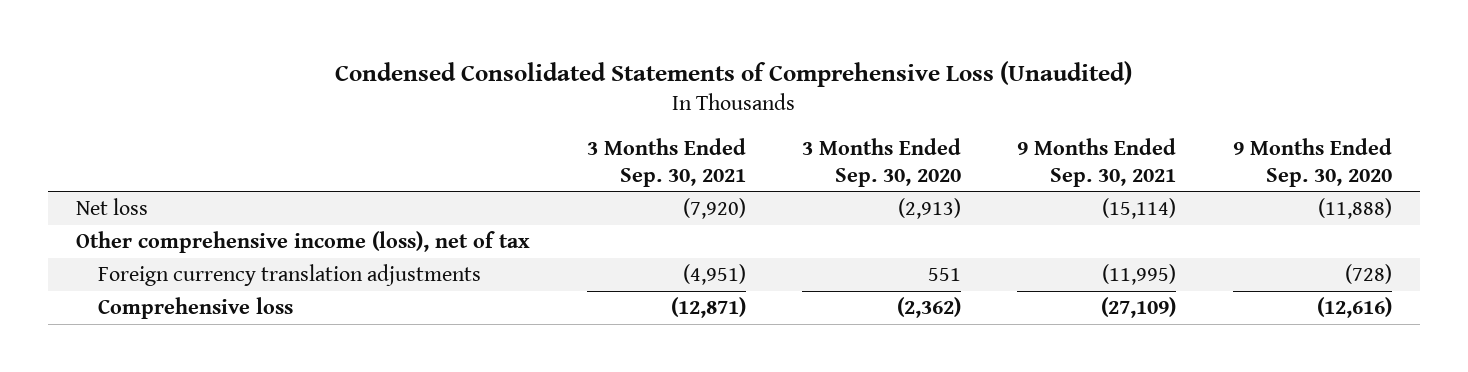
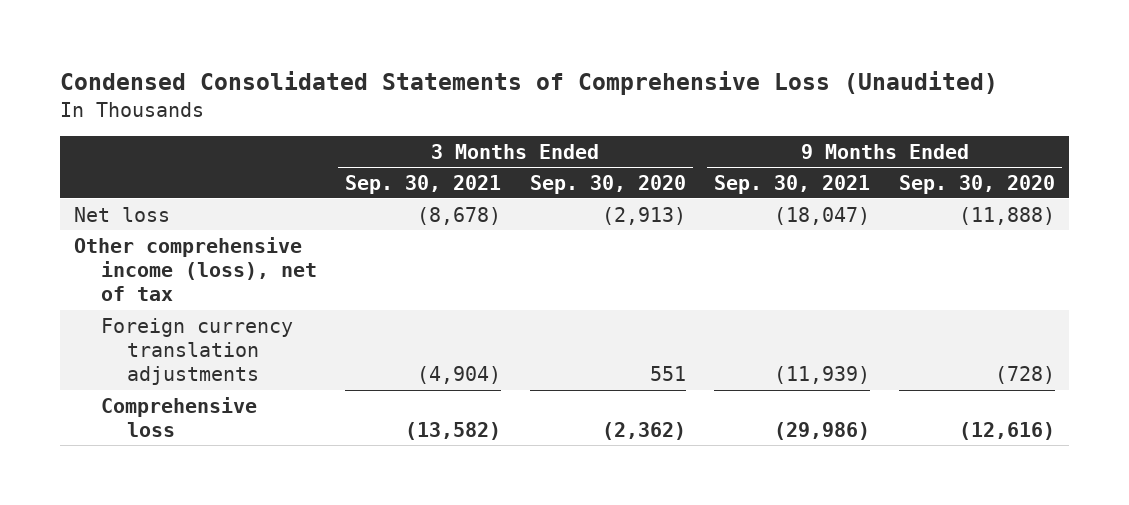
[682,198,746,220] (7,920) -> [417,206,502,225] (8,678)
[1102,198,1177,220] (15,114) -> [774,206,871,225] (18,047)
[682,264,746,286] (4,951) -> [417,366,502,385] (4,904)
[1102,264,1177,286] (11,995) -> [774,366,871,385] (11,939)
[670,297,746,319] (12,871) -> [405,421,502,440] (13,582)
[1101,297,1177,319] (27,109) -> [774,421,871,440] (29,986)

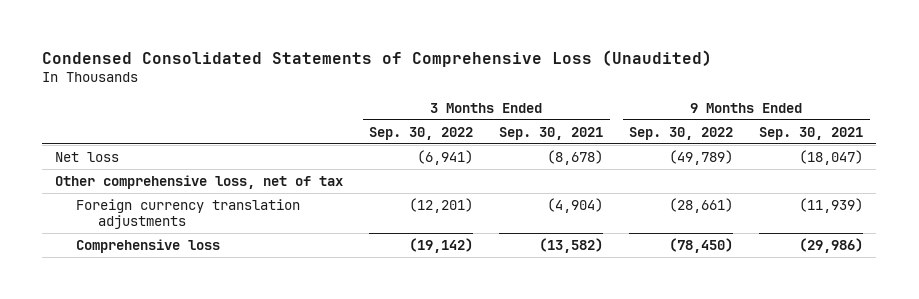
[529,174,686,194] Sep. 30, 2020 -> none
[898,174,1055,194] Sep. 30, 2020 -> none
none -> [369,126,474,140] Sep. 30, 2022
none -> [629,126,734,140] Sep. 30, 2022
[74,236,317,302] Other comprehensive income (loss), net of tax -> [55,174,344,189] Other comprehensive loss, net of tax

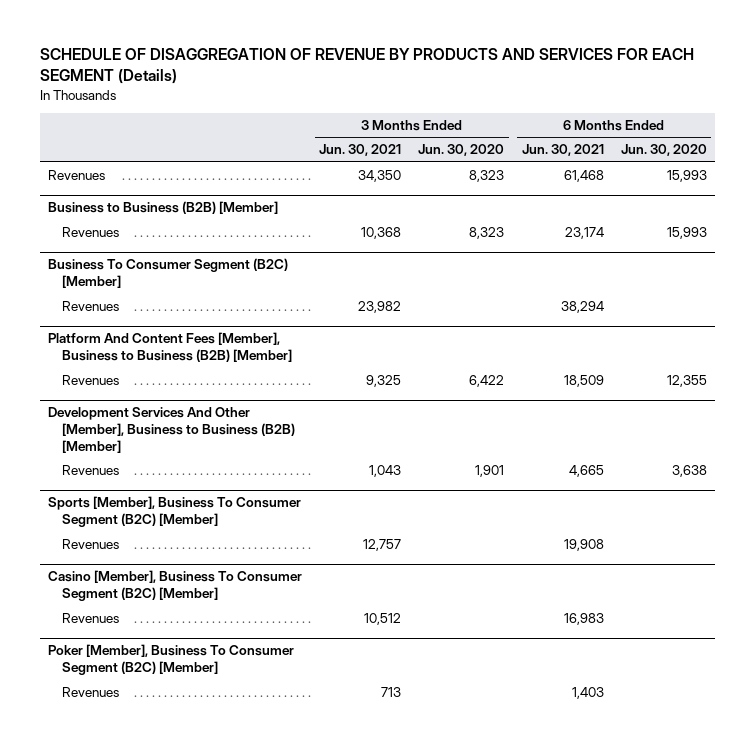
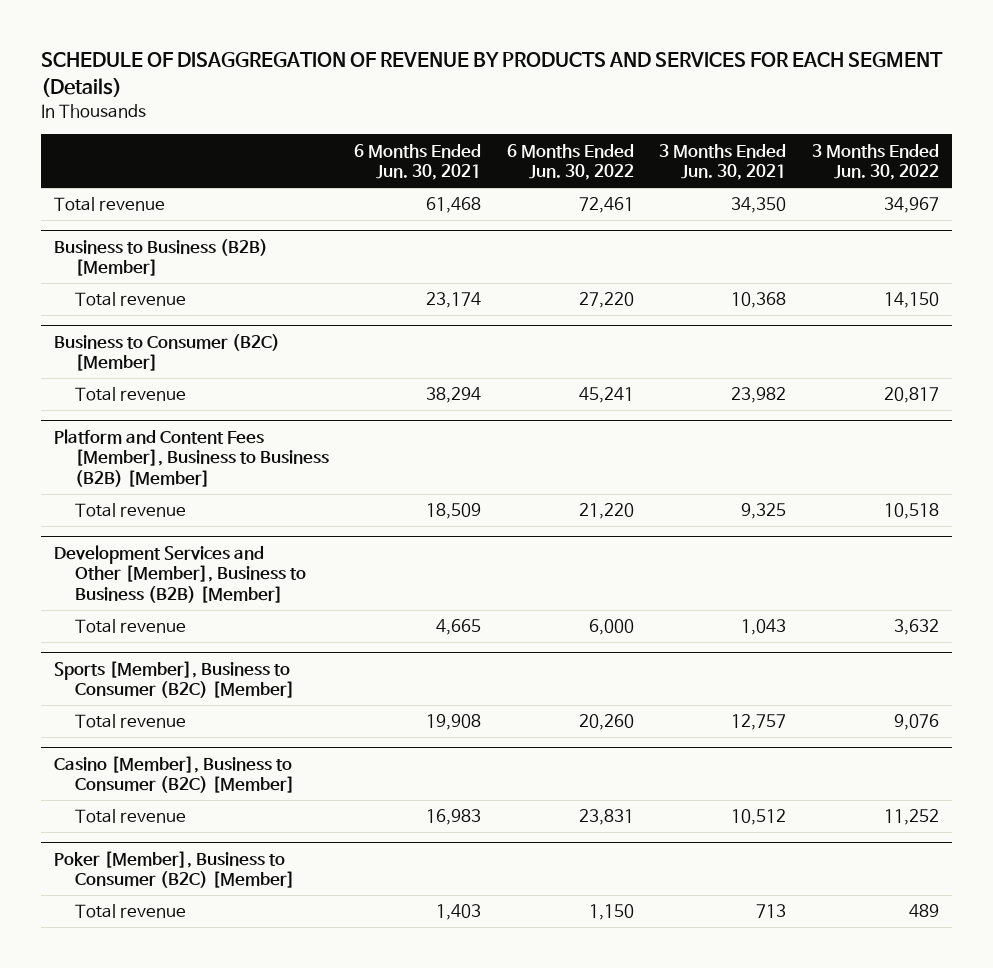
[418,144,505,157] Jun. 30, 2020 -> none
[620,144,707,157] Jun. 30, 2020 -> none
none -> [506,143,634,181] 6 Months Ended Jun. 30, 2022
none -> [812,143,940,181] 3 Months Ended Jun. 30, 2022
[48,170,106,181] Revenues -> [53,197,165,212] Total revenue
[62,227,120,238] Revenues -> [74,292,186,307] Total revenue
[48,258,289,289] Business To Consumer Segment (B2C) [Member] -> [53,333,280,372] Business to Consumer (B2C) [Member]
[62,301,120,312] Revenues -> [74,387,186,402] Total revenue
[48,332,293,363] Platform And Content Fees [Member], Business to Business (B2B) [Member] -> [53,428,329,488] Platform and Content Fees [Member], Business to Business (B2B) [Member]
[62,375,120,386] Revenues -> [74,503,186,518] Total revenue
[48,407,296,454] Development Services And Other [Member], Business to Business (B2B) [Member] -> [53,544,306,604] Development Services and Other [Member], Business to Business (B2B) [Member]
[62,465,120,476] Revenues -> [74,619,186,634] Total revenue
[48,496,302,528] Sports [Member], Business To Consumer Segment (B2C) [Member] -> [53,660,295,699] Sports [Member], Business to Consumer (B2C) [Member]
[62,539,120,550] Revenues -> [74,714,186,729] Total revenue
[48,570,303,602] Casino [Member], Business To Consumer Segment (B2C) [Member] -> [53,755,295,794] Casino [Member], Business to Consumer (B2C) [Member]
[62,613,120,624] Revenues -> [74,809,186,824] Total revenue
[48,644,295,676] Poker [Member], Business To Consumer Segment (B2C) [Member] -> [53,850,295,889] Poker [Member], Business to Consumer (B2C) [Member]
[62,687,120,698] Revenues -> [74,904,186,919] Total revenue

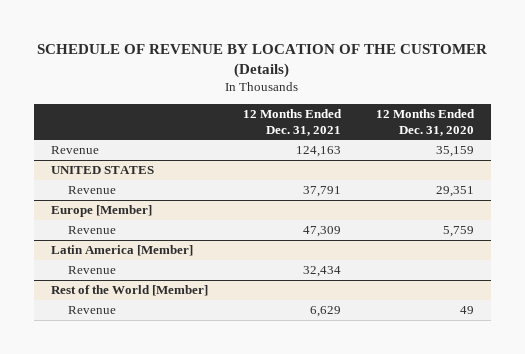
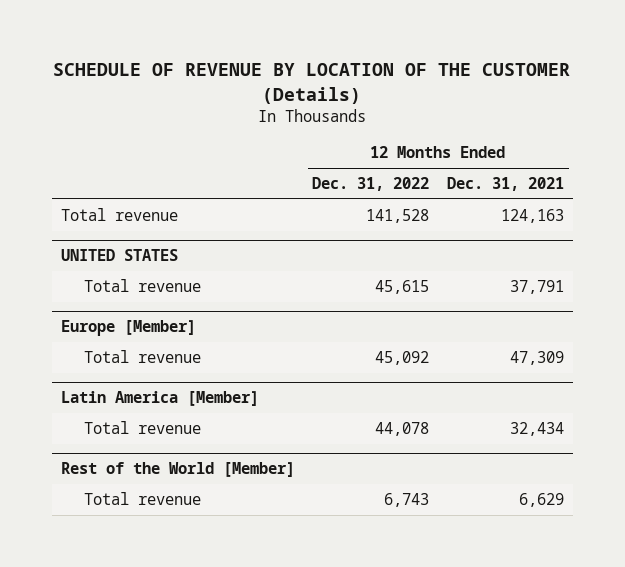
[375,109,475,136] 12 Months Ended Dec. 31, 2020 -> none
none -> [312,177,430,192] Dec. 31, 2022
[50,146,99,155] Revenue -> [60,207,178,221] Total revenue
[67,186,116,195] Revenue -> [84,278,202,292] Total revenue
[67,226,116,235] Revenue -> [84,349,202,363] Total revenue
[67,266,116,275] Revenue -> [84,420,202,434] Total revenue
[67,306,116,315] Revenue -> [84,491,202,505] Total revenue

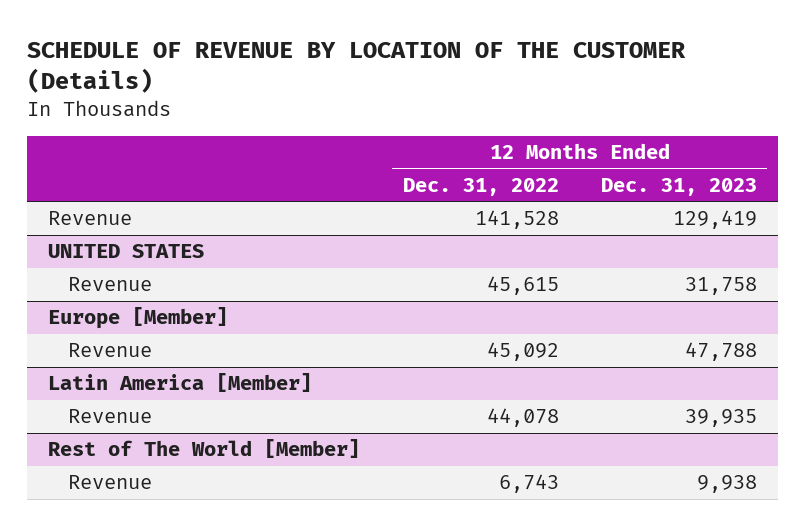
[447,177,565,192] Dec. 31, 2021 -> none
none -> [600,178,757,197] Dec. 31, 2023
[60,207,178,221] Total revenue -> [48,211,133,226] Revenue
[84,278,202,292] Total revenue -> [68,277,153,292] Revenue
[84,349,202,363] Total revenue -> [68,343,153,358] Revenue
[84,420,202,434] Total revenue -> [68,409,153,424] Revenue
[60,462,295,478] Rest of the World [Member] -> [48,439,361,459] Rest of The World [Member]
[84,491,202,505] Total revenue -> [68,475,153,490] Revenue

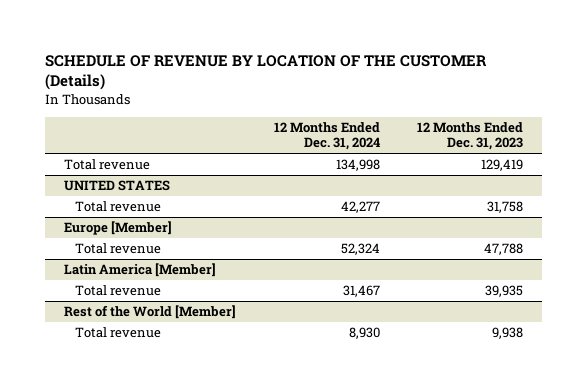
[402,178,559,197] Dec. 31, 2022 -> none
none -> [273,122,380,151] 12 Months Ended Dec. 31, 2024
[48,211,133,226] Revenue -> [64,159,151,171] Total revenue
[68,277,153,292] Revenue -> [75,201,162,213] Total revenue
[68,343,153,358] Revenue -> [75,243,162,255] Total revenue
[68,409,153,424] Revenue -> [75,285,162,297] Total revenue
[48,439,361,459] Rest of The World [Member] -> [64,305,237,320] Rest of the World [Member]
[68,475,153,490] Revenue -> [75,327,162,339] Total revenue

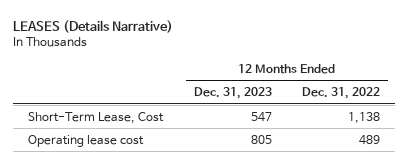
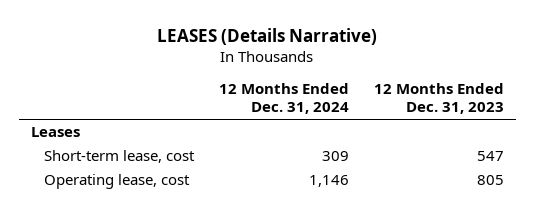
[302,87,381,100] Dec. 31, 2022 -> none
none -> [218,82,349,115] 12 Months Ended Dec. 31, 2024
none -> [31,127,81,138] Leases
[28,111,165,124] Short-Term Lease, Cost -> [44,150,196,164] Short-term lease, cost
[28,134,145,147] Operating lease cost -> [44,174,191,190] Operating lease, cost

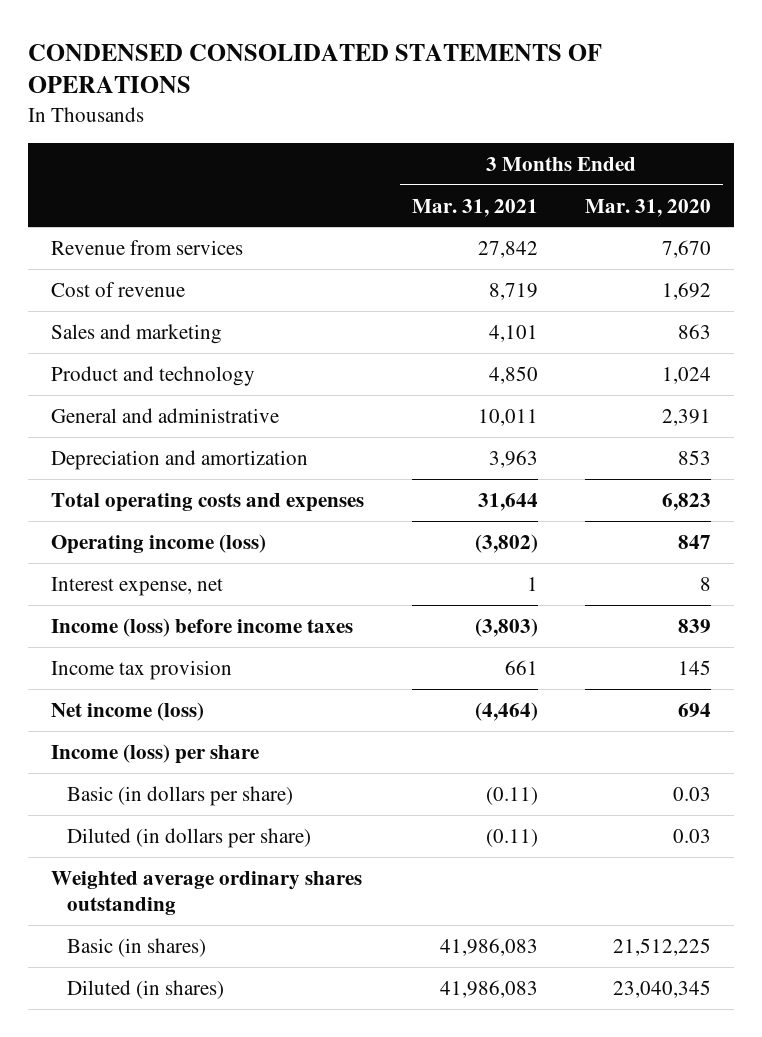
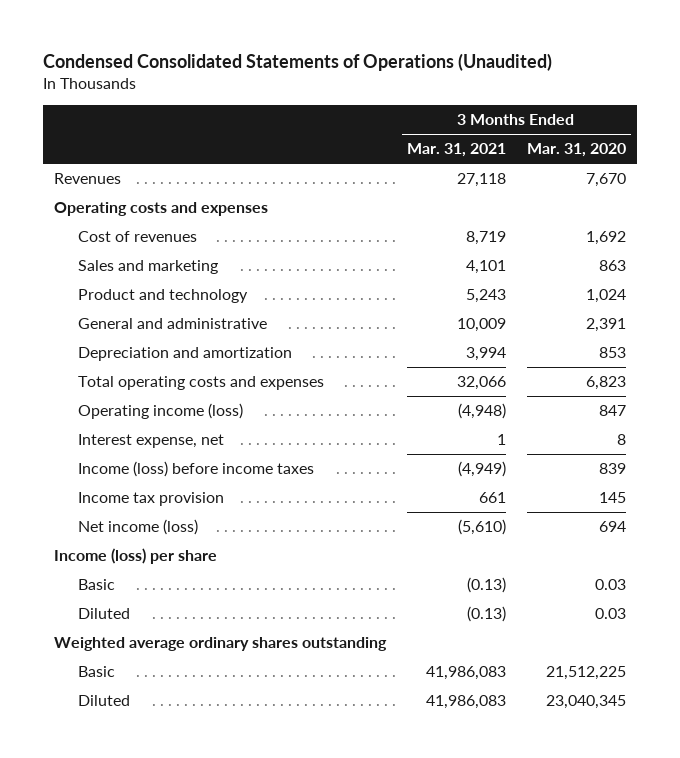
[27,43,602,94] CONDENSED CONSOLIDATED STATEMENTS OF OPERATIONS -> [43,52,553,71] Condensed Consolidated Statements of Operations (Unaudited)
[51,239,244,255] Revenue from services -> none
none -> [53,173,121,185] Revenues
none -> [53,202,268,217] Operating costs and expenses
[51,281,186,297] Cost of revenue -> [78,231,198,243] Cost of revenues
[488,365,538,384] 4,850 -> [465,289,506,304] 5,243
[477,408,538,426] 10,011 -> [456,318,506,333] 10,009
[488,449,538,468] 3,963 -> [465,347,506,362] 3,994
[477,492,538,511] 31,644 -> [456,376,506,391] 32,066
[474,533,538,553] (3,802) -> [457,403,506,420] (4,948)
[474,617,538,637] (3,803) -> [457,461,506,478] (4,949)
[474,701,538,721] (4,464) -> [457,519,506,536] (5,610)
[67,785,294,806] Basic (in dollars per share) -> [78,579,116,591] Basic
[485,786,538,805] (0.11) -> [466,577,506,594] (0.13)
[67,827,312,848] Diluted (in dollars per share) -> [78,608,131,620] Diluted
[485,828,538,847] (0.11) -> [466,606,506,623] (0.13)
[67,937,207,957] Basic (in shares) -> [78,666,116,678] Basic
[67,979,225,999] Diluted (in shares) -> [78,695,131,707] Diluted

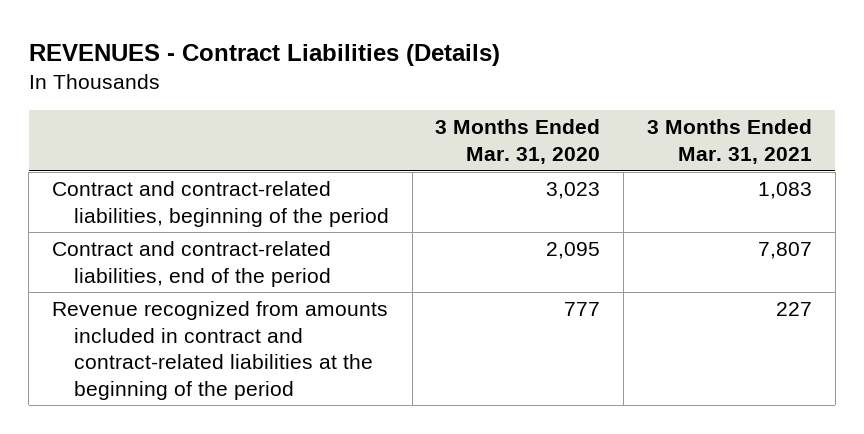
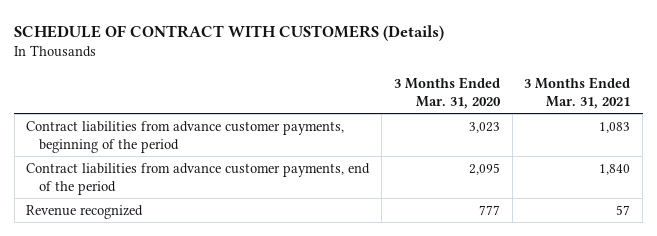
[28,44,500,67] REVENUES - Contract Liabilities (Details) -> [14,24,445,41] SCHEDULE OF CONTRACT WITH CUSTOMERS (Details)
[51,301,388,400] Revenue recognized from amounts included in contract and contract-related liabilities at the beginning of the period -> none
[51,181,389,227] Contract and contract-related liabilities, beginning of the period -> [26,120,345,153] Contract liabilities from advance customer payments, beginning of the period
[51,241,331,287] Contract and contract-related liabilities, end of the period -> [26,162,371,195] Contract liabilities from advance customer payments, end of the period
[758,242,813,260] 7,807 -> [599,163,631,175] 1,840
none -> [26,204,144,219] Revenue recognized

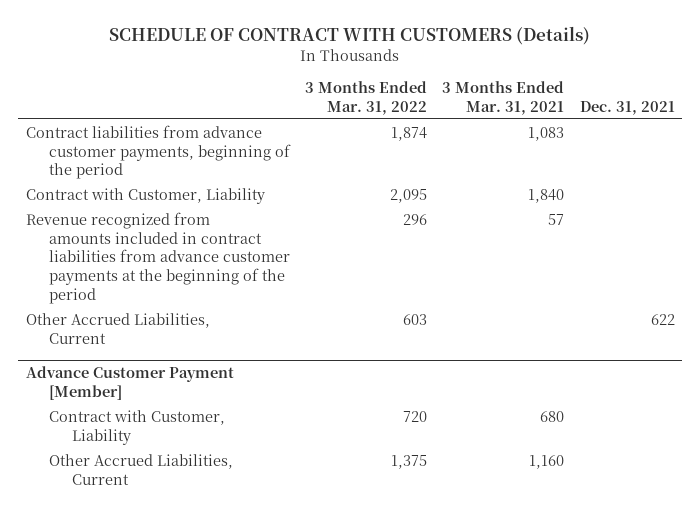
[393,76,501,109] 3 Months Ended Mar. 31, 2020 -> none
none -> [305,81,428,115] 3 Months Ended Mar. 31, 2022
none -> [579,100,675,115] Dec. 31, 2021
[26,162,371,195] Contract liabilities from advance customer payments, end of the period -> [25,187,265,204] Contract with Customer, Liability
[26,204,144,219] Revenue recognized -> [25,211,290,305] Revenue recognized from amounts included in contract liabilities from advance customer payments at the beginning of the period
none -> [25,312,210,344] Other Accrued Liabilities, Current
none -> [25,366,234,400] Advance Customer Payment [Member]
none -> [48,409,225,445] Contract with Customer, Liability
none -> [48,453,233,485] Other Accrued Liabilities, Current

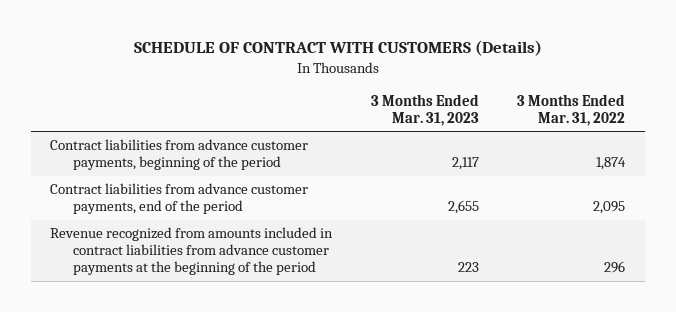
[442,81,565,115] 3 Months Ended Mar. 31, 2021 -> none
[579,100,675,115] Dec. 31, 2021 -> none
none -> [370,93,479,126] 3 Months Ended Mar. 31, 2023
[25,187,265,204] Contract with Customer, Liability -> [50,183,309,215] Contract liabilities from advance customer payments, end of the period
[25,312,210,344] Other Accrued Liabilities, Current -> none
[25,366,234,400] Advance Customer Payment [Member] -> none
[48,409,225,445] Contract with Customer, Liability -> none
[48,453,233,485] Other Accrued Liabilities, Current -> none

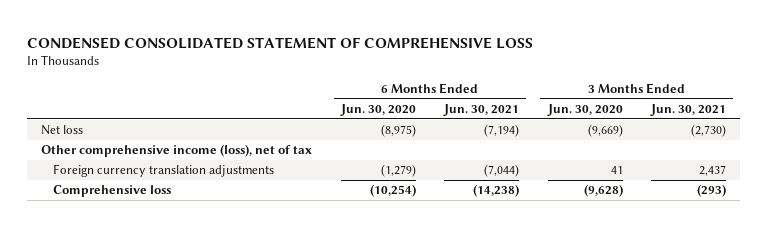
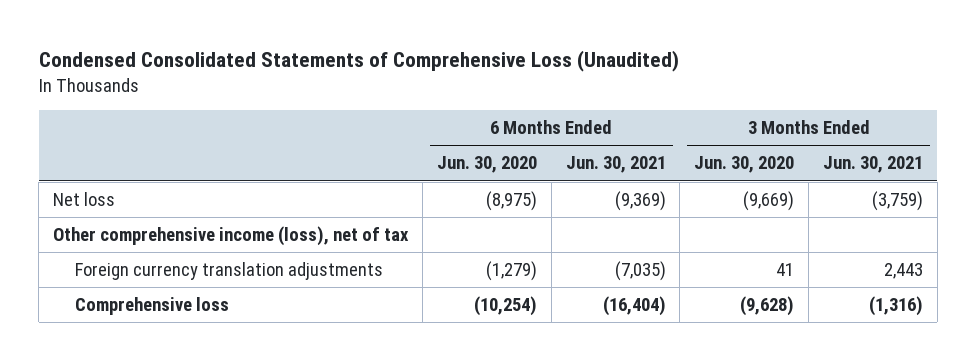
[27,36,534,49] CONDENSED CONSOLIDATED STATEMENT OF COMPREHENSIVE LOSS -> [38,50,679,73] Condensed Consolidated Statements of Comprehensive Loss (Unaudited)
[484,124,520,138] (7,194) -> [614,191,666,212] (9,369)
[690,124,726,138] (2,730) -> [871,191,923,212] (3,759)
[484,164,520,178] (7,044) -> [614,261,666,282] (7,035)
[698,165,726,177] 2,437 -> [883,263,923,280] 2,443
[473,184,520,198] (14,238) -> [602,296,666,317] (16,404)
[696,184,726,198] (293) -> [868,296,923,317] (1,316)

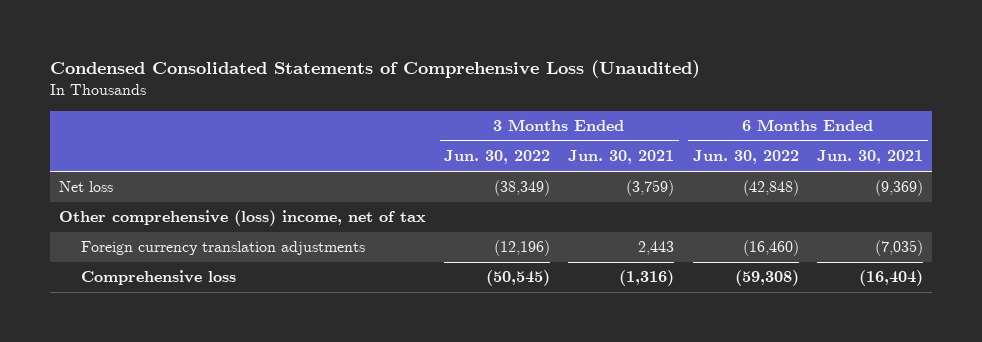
[436,156,537,174] Jun. 30, 2020 -> none
[694,156,795,174] Jun. 30, 2020 -> none
none -> [444,150,551,165] Jun. 30, 2022
none -> [692,150,799,165] Jun. 30, 2022
[53,226,410,247] Other comprehensive income (loss), net of tax -> [58,210,426,227] Other comprehensive (loss) income, net of tax

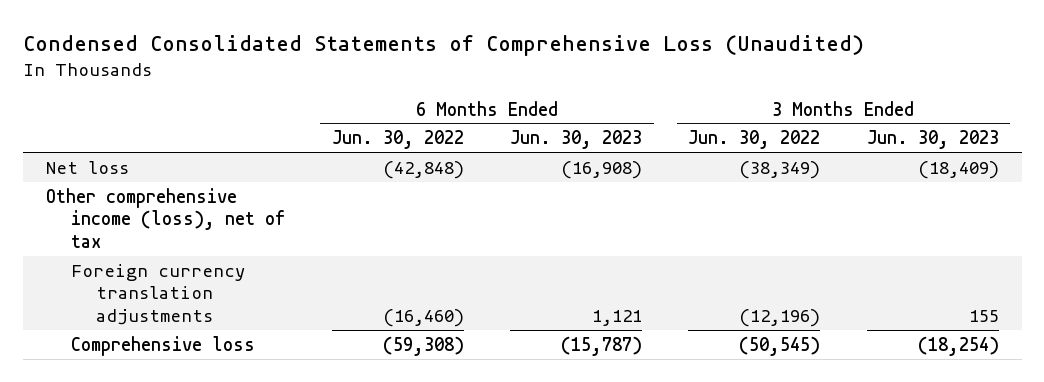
[568,150,675,165] Jun. 30, 2021 -> none
[817,150,924,165] Jun. 30, 2021 -> none
none -> [510,130,643,150] Jun. 30, 2023
none -> [866,130,999,150] Jun. 30, 2023
[58,210,426,227] Other comprehensive (loss) income, net of tax -> [45,187,286,249] Other comprehensive income (loss), net of tax

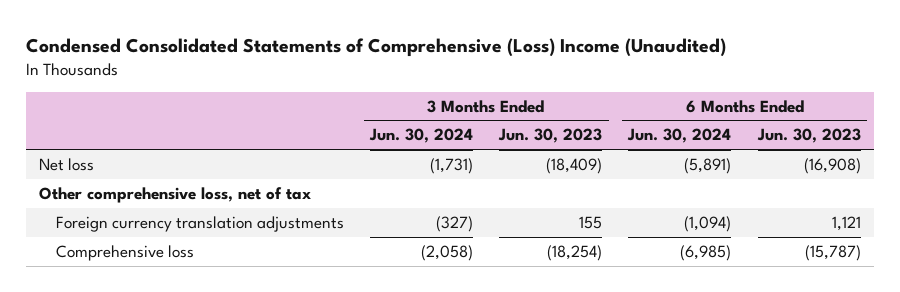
[22,35,864,57] Condensed Consolidated Statements of Comprehensive Loss (Unaudited) -> [25,38,726,58] Condensed Consolidated Statements of Comprehensive (Loss) Income (Unaudited)
[331,130,464,150] Jun. 30, 2022 -> none
[688,130,821,150] Jun. 30, 2022 -> none
none -> [369,128,474,144] Jun. 30, 2024
none -> [627,128,732,144] Jun. 30, 2024
[45,187,286,249] Other comprehensive income (loss), net of tax -> [39,186,312,203] Other comprehensive loss, net of tax

